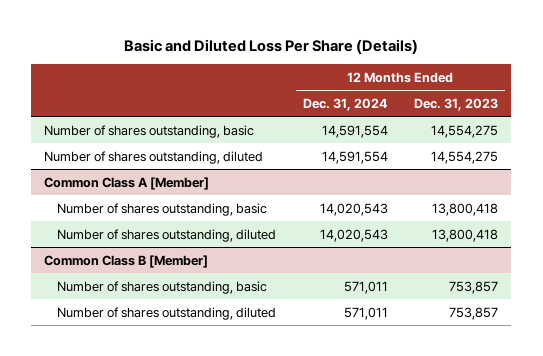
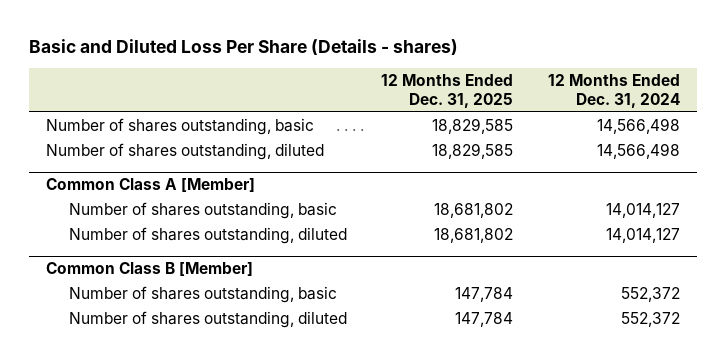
[124,39,419,55] Basic and Diluted Loss Per Share (Details) -> [29,38,459,55] Basic and Diluted Loss Per Share (Details - shares)
[414,97,499,111] Dec. 31, 2023 -> none
none -> [381,74,514,108] 12 Months Ended Dec. 31, 2025
[321,124,388,138] 14,591,554 -> [596,118,680,135] 14,566,498
[321,150,388,164] 14,591,554 -> [596,143,680,160] 14,566,498
[319,202,388,216] 14,020,543 -> [605,203,680,219] 14,014,127
[319,228,388,242] 14,020,543 -> [605,228,680,244] 14,014,127
[343,280,388,294] 571,011 -> [620,287,680,303] 552,372
[343,306,388,320] 571,011 -> [620,312,680,328] 552,372

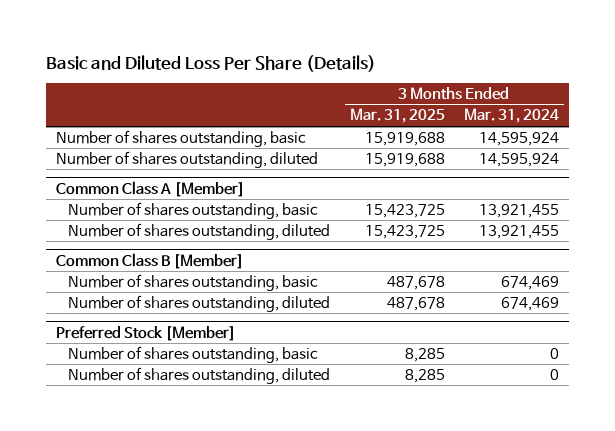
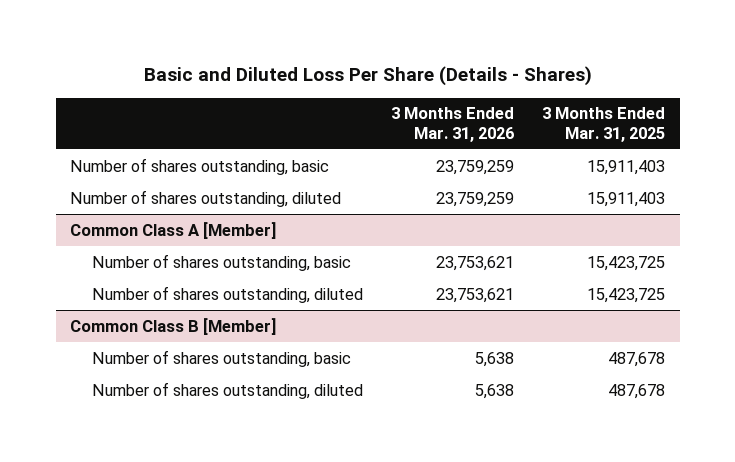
[46,54,377,72] Basic and Diluted Loss Per Share (Details) -> [143,66,592,87] Basic and Diluted Loss Per Share (Details - Shares)
[464,108,560,124] Mar. 31, 2024 -> none
none -> [390,107,514,142] 3 Months Ended Mar. 31, 2026
[364,131,445,146] 15,919,688 -> [587,159,666,175] 15,911,403
[364,152,445,167] 15,919,688 -> [587,191,666,207] 15,911,403
[56,325,237,341] Preferred Stock [Member] -> none
[67,345,318,363] Number of shares outstanding, basic -> none
[67,366,330,384] Number of shares outstanding, diluted -> none

